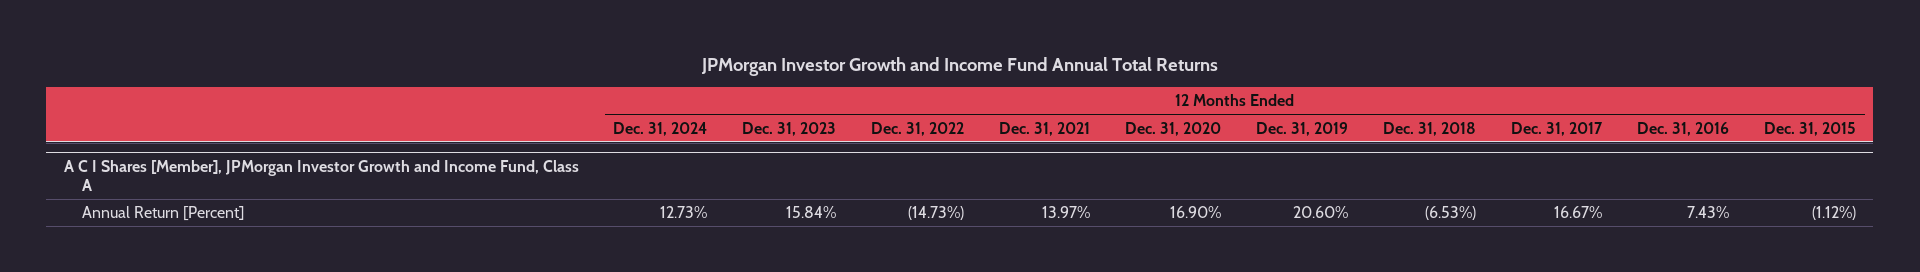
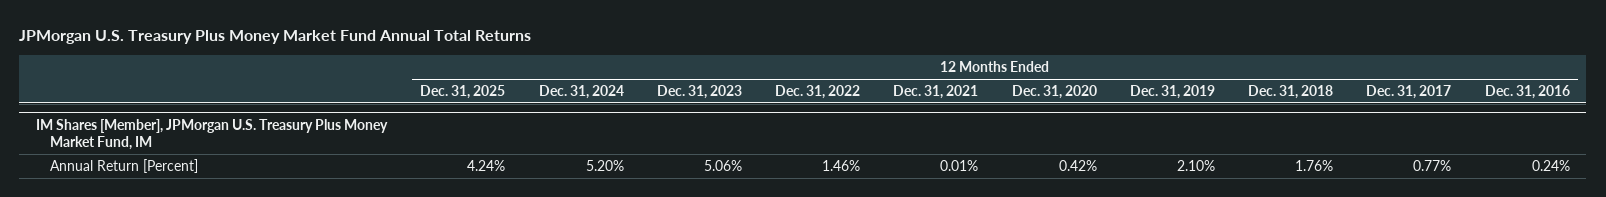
[700,57,1218,77] JPMorgan Investor Growth and Income Fund Annual Total Returns -> [19,30,532,45] JPMorgan U.S. Treasury Plus Money Market Fund Annual Total Returns
[1763,121,1856,136] Dec. 31, 2015 -> none
none -> [420,84,506,99] Dec. 31, 2025
[63,159,579,191] A C I Shares [Member], JPMorgan Investor Growth and Income Fund, Class A -> none
none -> [36,118,389,151] IM Shares [Member], JPMorgan U.S. Treasury Plus Money Market Fund, IM
[660,206,708,219] 12.73% -> [585,159,624,171] 5.20%
[786,206,837,219] 15.84% -> [703,159,742,171] 5.06%
[908,206,965,221] (14.73%) -> [822,159,861,171] 1.46%
[1042,206,1091,219] 13.97% -> [940,159,979,171] 0.01%
[1170,206,1222,219] 16.90% -> [1058,159,1097,171] 0.42%
[1293,206,1349,219] 20.60% -> [1176,159,1215,171] 2.10%
[1425,206,1477,221] (6.53%) -> [1295,159,1334,171] 1.76%
[1554,206,1603,219] 16.67% -> [1413,159,1452,171] 0.77%
[1687,206,1730,219] 7.43% -> [1531,159,1570,171] 0.24%

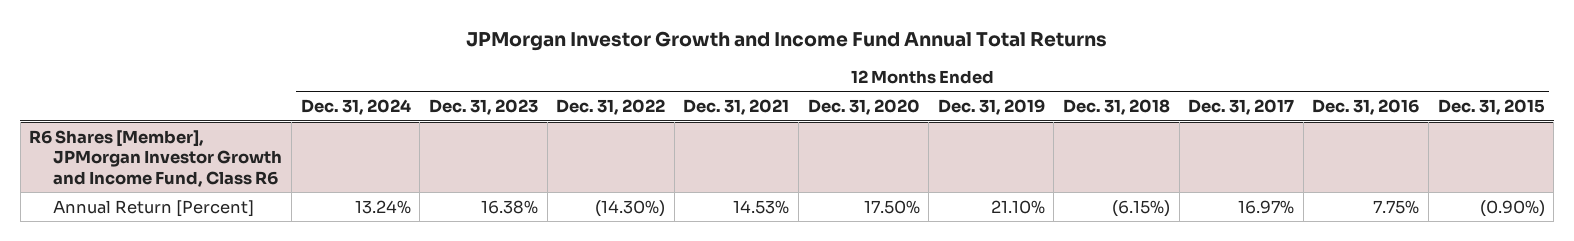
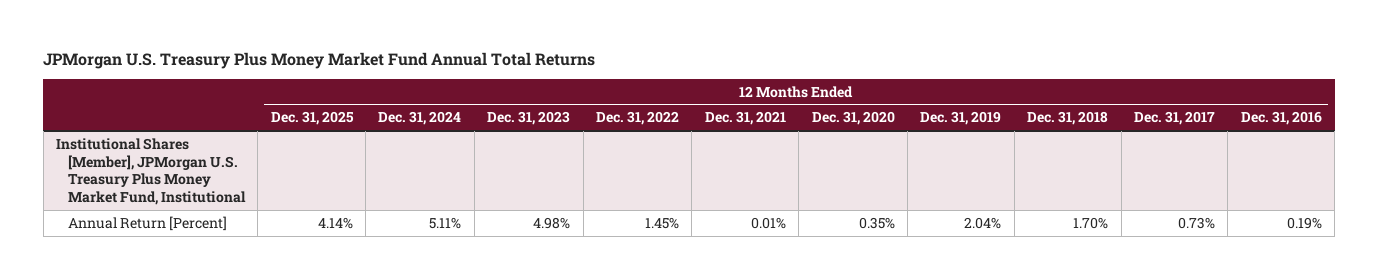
[466,30,1108,51] JPMorgan Investor Growth and Income Fund Annual Total Returns -> [43,51,596,69] JPMorgan U.S. Treasury Plus Money Market Fund Annual Total Returns
[1437,99,1545,116] Dec. 31, 2015 -> none
none -> [270,111,354,126] Dec. 31, 2025
[29,129,283,187] R6 Shares [Member], JPMorgan Investor Growth and Income Fund, Class R6 -> none
none -> [55,137,246,206] Institutional Shares [Member], JPMorgan U.S. Treasury Plus Money Market Fund, Institutional
[354,199,411,214] 13.24% -> [429,216,462,229] 5.11%
[480,199,538,214] 16.38% -> [533,216,571,229] 4.98%
[595,199,666,217] (14.30%) -> [644,216,679,229] 1.45%
[733,199,790,214] 14.53% -> [750,216,786,229] 0.01%
[863,199,920,214] 17.50% -> [858,216,895,229] 0.35%
[990,199,1045,214] 21.10% -> [964,216,1002,229] 2.04%
[1112,199,1171,217] (6.15%) -> [1073,216,1109,229] 1.70%
[1238,199,1295,214] 16.97% -> [1178,216,1216,229] 0.73%
[1373,199,1420,214] 7.75% -> [1286,216,1322,229] 0.19%

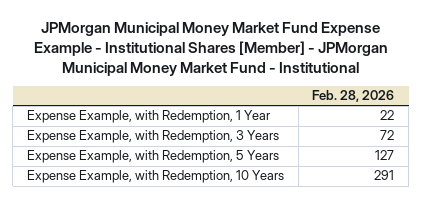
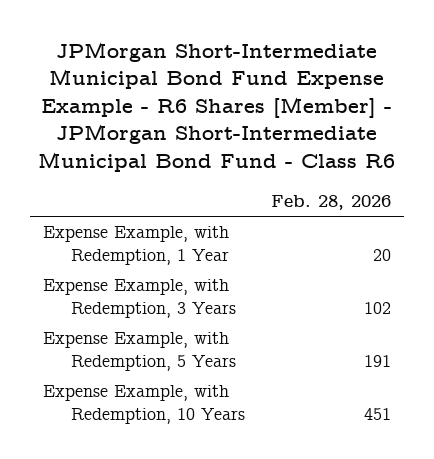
[33,21,388,76] JPMorgan Municipal Money Market Fund Expense Example - Institutional Shares [Member] - JPMorgan Municipal Money Market Fund - Institutional -> [38,41,396,172] JPMorgan Short-Intermediate Municipal Bond Fund Expense Example - R6 Shares [Member] - JPMorgan Short-Intermediate Municipal Bond Fund - Class R6
[380,110,395,121] 22 -> [373,249,392,262] 20
[380,130,395,141] 72 -> [364,302,392,315] 102
[375,150,395,161] 127 -> [364,355,392,368] 191
[374,170,395,181] 291 -> [364,408,392,421] 451

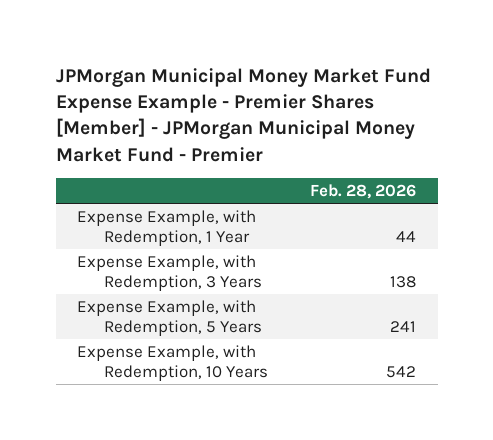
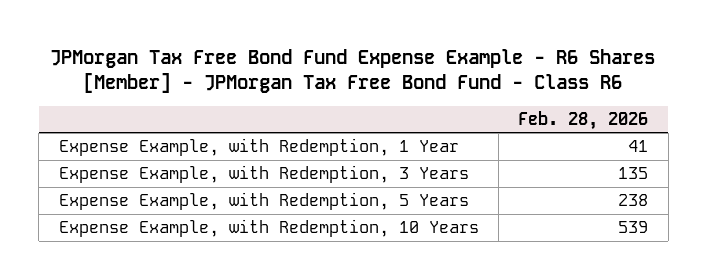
[55,67,431,162] JPMorgan Municipal Money Market Fund Expense Example - Premier Shares [Member] - JPMorgan Municipal Money Market Fund - Premier -> [50,48,656,94] JPMorgan Tax Free Bond Fund Expense Example - R6 Shares [Member] - JPMorgan Tax Free Bond Fund - Class R6
[396,230,417,242] 44 -> [628,140,649,153] 41
[390,275,417,288] 138 -> [618,167,649,180] 135
[390,320,417,332] 241 -> [618,194,649,207] 238
[386,365,417,378] 542 -> [618,221,649,234] 539

